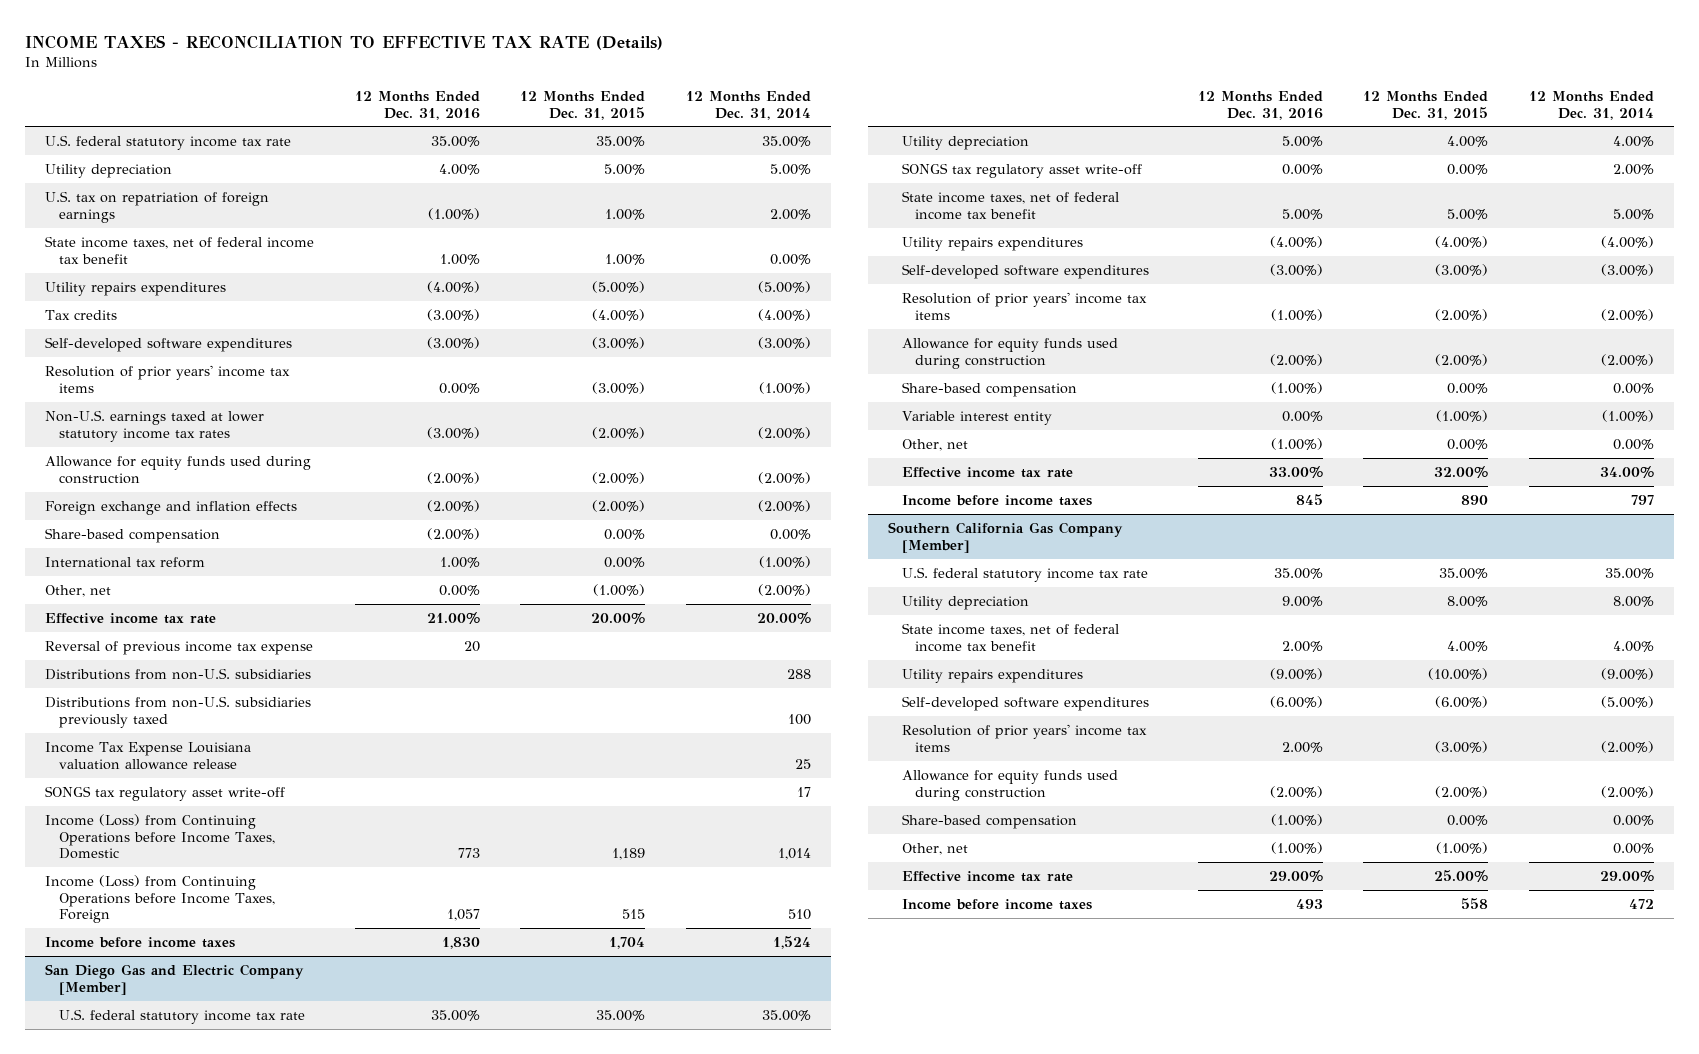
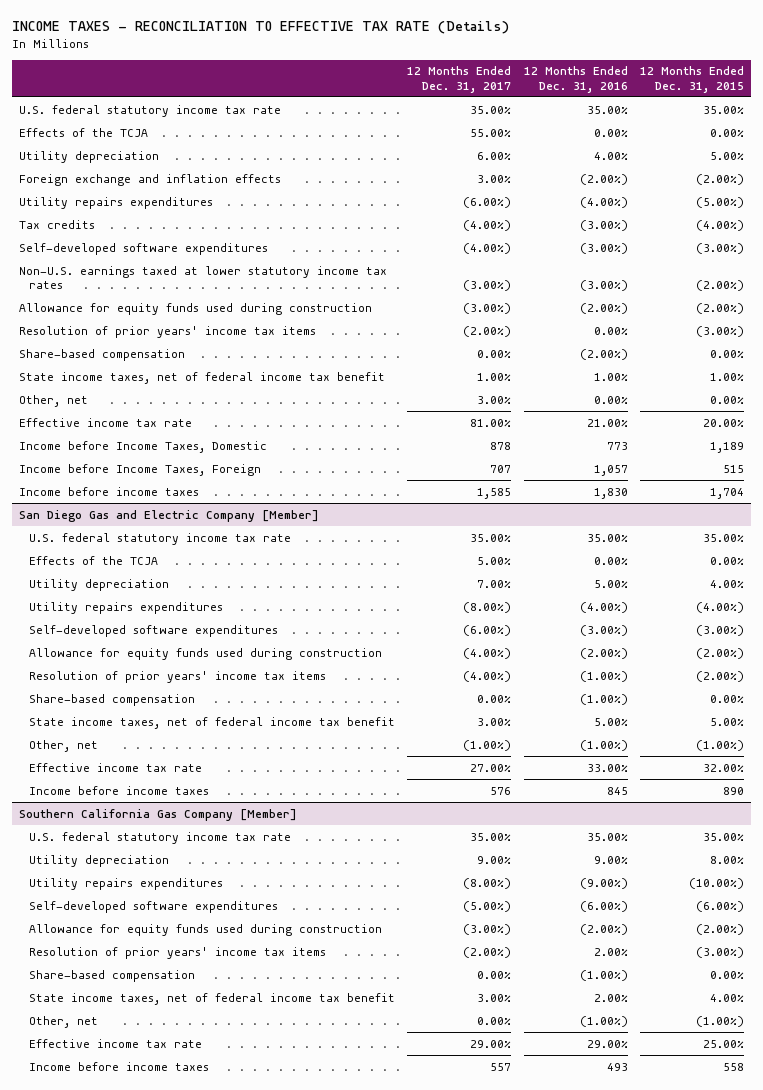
[686,90,812,120] 12 Months Ended Dec. 31, 2014 -> none
none -> [407,66,512,93] 12 Months Ended Dec. 31, 2017
none -> [18,127,148,137] Effects of the TCJA
[45,190,270,223] U.S. tax on repatriation of foreign earnings -> none
[45,500,298,515] Foreign exchange and inflation effects -> [18,173,281,186] Foreign exchange and inflation effects
[45,364,291,393] Resolution of prior years' income tax items -> [18,325,316,338] Resolution of prior years' income tax items
[45,556,206,568] International tax reform -> none
[45,235,315,264] State income taxes, net of federal income tax benefit -> [18,371,385,384] State income taxes, net of federal income tax benefit
[593,583,646,596] (1.00%) -> [710,395,745,404] 0.00%
[45,640,314,655] Reversal of previous income tax expense -> none
[45,667,312,680] Distributions from non-U.S. subsidiaries -> none
[45,695,312,728] Distributions from non-U.S. subsidiaries previously taxed -> none
[45,741,252,770] Income Tax Expense Louisiana valuation allowance release -> none
[45,785,286,801] SONGS tax regulatory asset write-off -> none
[45,813,275,860] Income (Loss) from Continuing Operations before Income Taxes, Domestic -> [18,440,267,453] Income before Income Taxes, Domestic
[45,874,275,924] Income (Loss) from Continuing Operations before Income Taxes, Foreign -> [18,463,261,476] Income before Income Taxes, Foreign
none -> [28,555,158,565] Effects of the TCJA
[901,162,1142,178] SONGS tax regulatory asset write-off -> none
[901,291,1147,320] Resolution of prior years' income tax items -> [28,670,326,683] Resolution of prior years' income tax items
[901,410,1052,425] Variable interest entity -> none
[901,190,1119,220] State income taxes, net of federal income tax benefit -> [28,716,395,729] State income taxes, net of federal income tax benefit
[1447,438,1489,450] 0.00% -> [696,739,745,751] (1.00%)
[901,723,1147,752] Resolution of prior years' income tax items -> [28,946,326,959] Resolution of prior years' income tax items
[901,622,1119,652] State income taxes, net of federal income tax benefit -> [28,992,395,1005] State income taxes, net of federal income tax benefit

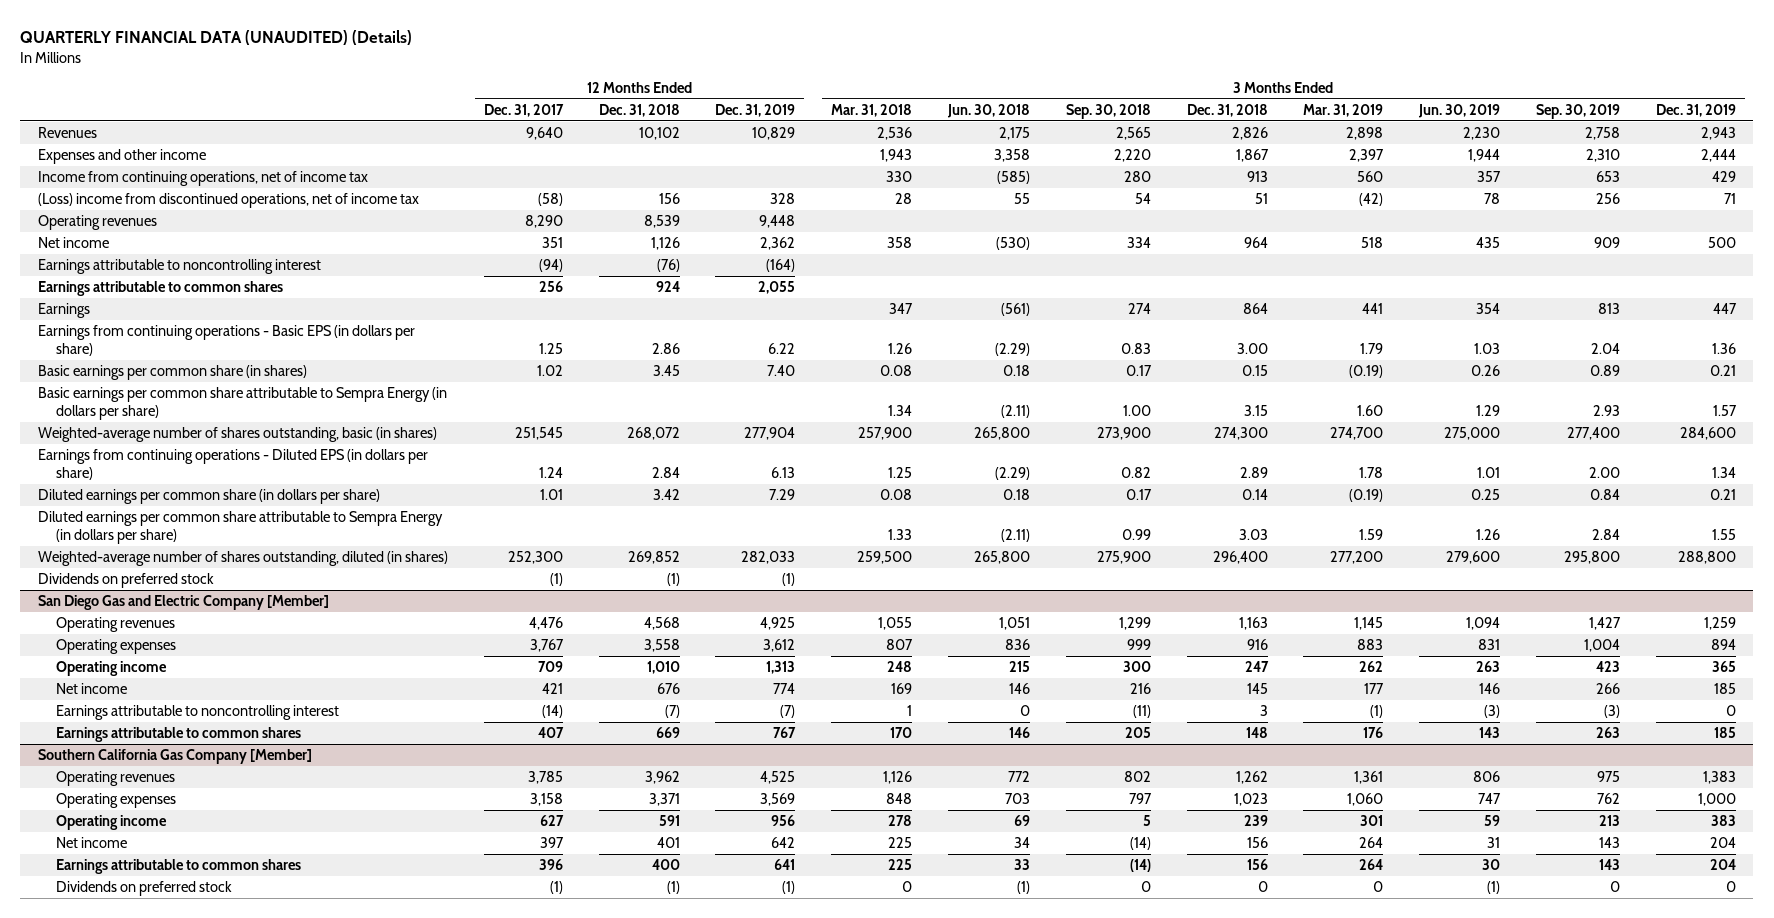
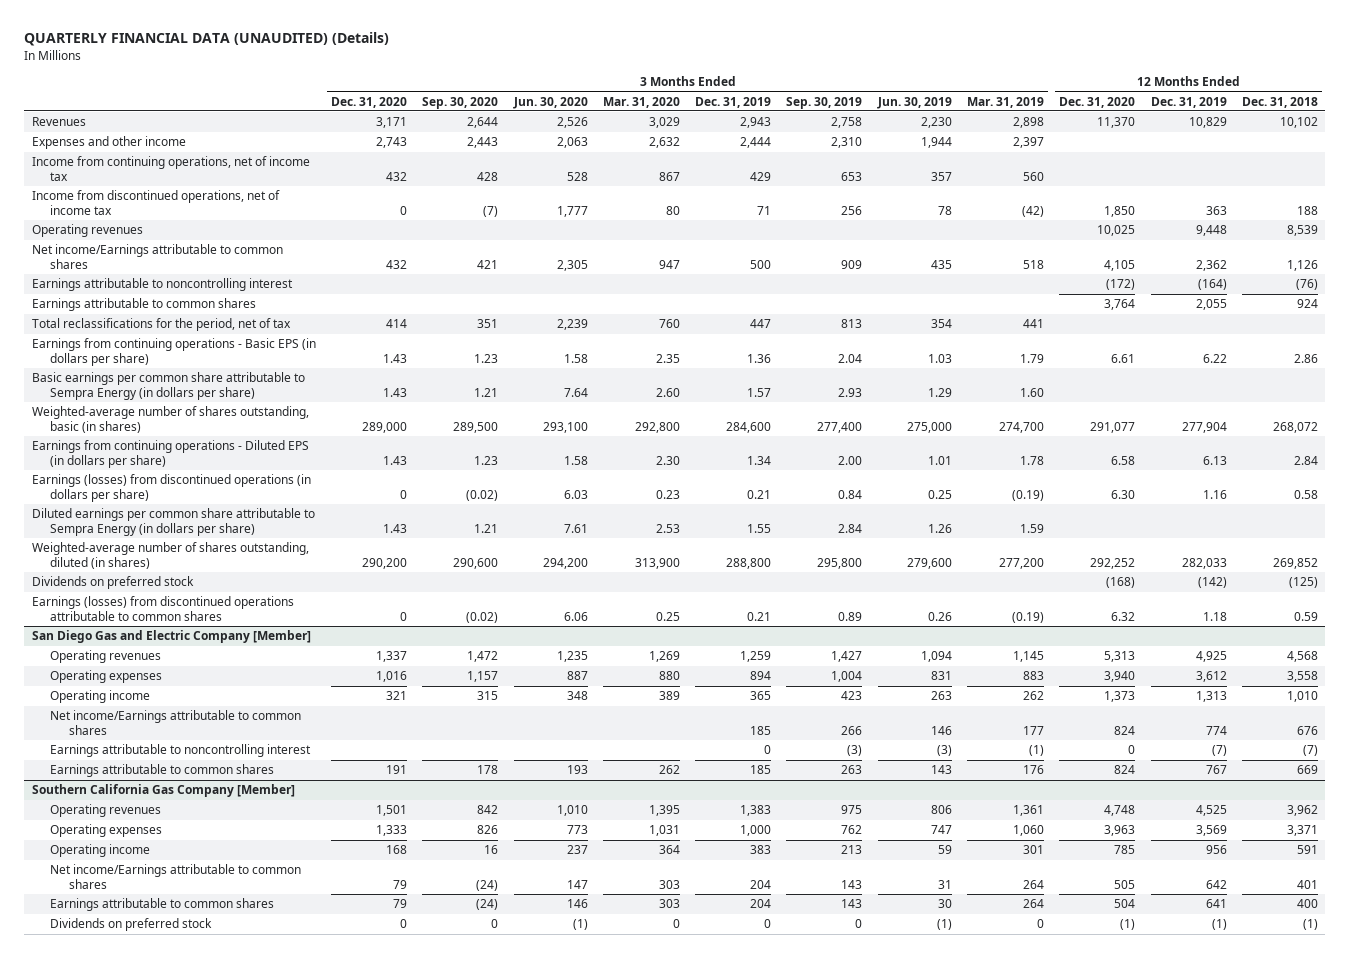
[483,103,564,117] Dec. 31, 2017 -> none
[831,103,913,117] Mar. 31, 2018 -> none
[946,103,1030,118] Jun. 30, 2018 -> none
[1065,103,1151,119] Sep. 30, 2018 -> none
[1186,103,1268,117] Dec. 31, 2018 -> none
none -> [331,96,408,108] Dec. 31, 2020
none -> [422,96,499,109] Sep. 30, 2020
none -> [512,96,588,109] Jun. 30, 2020
none -> [602,96,680,108] Mar. 31, 2020
none -> [1059,96,1136,108] Dec. 31, 2020
[38,192,420,208] (Loss) income from discontinued operations, net of income tax -> [31,190,280,215] Income from discontinued operations, net of income tax
[658,192,680,204] 156 -> [1296,205,1318,215] 188
[770,192,796,204] 328 -> [1205,205,1227,215] 363
[38,236,110,248] Net income -> [31,244,283,269] Net income/Earnings attributable to common shares
[38,302,91,318] Earnings -> [31,318,291,332] Total reclassifications for the period, net of tax
[38,364,308,380] Basic earnings per common share (in shares) -> none
[38,488,381,504] Diluted earnings per common share (in dollars per share) -> none
none -> [31,474,311,502] Earnings (losses) from discontinued operations (in dollars per share)
[666,572,680,586] (1) -> [1288,577,1318,589] (125)
[782,572,796,586] (1) -> [1197,577,1227,589] (142)
none -> [31,596,294,621] Earnings (losses) from discontinued operations attributable to common shares
[56,682,128,694] Net income -> [50,710,302,735] Net income/Earnings attributable to common shares
[56,836,128,848] Net income -> [50,864,302,889] Net income/Earnings attributable to common shares

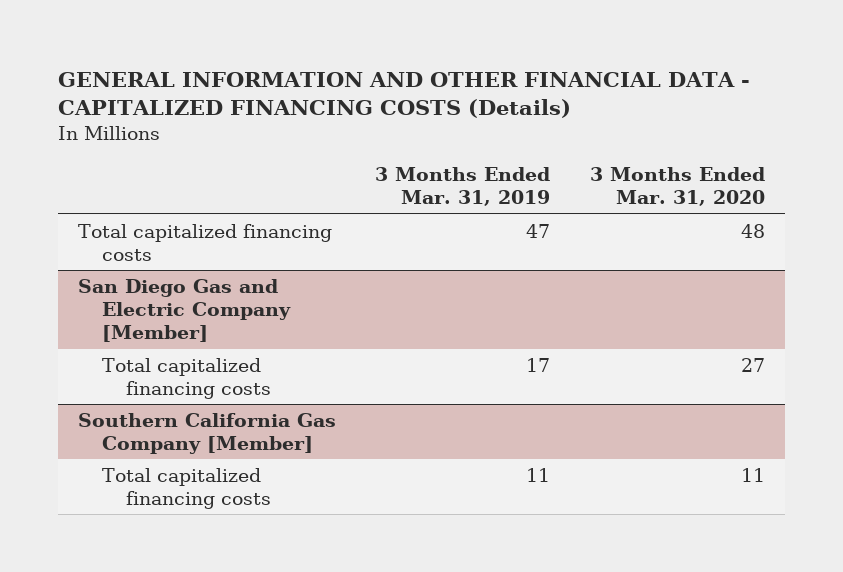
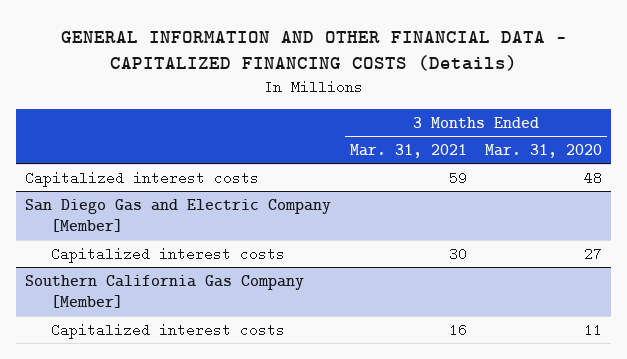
[375,167,551,207] 3 Months Ended Mar. 31, 2019 -> none
none -> [349,144,467,159] Mar. 31, 2021
[77,223,332,261] Total capitalized financing costs -> none
none -> [25,170,260,187] Capitalized interest costs
[101,357,271,399] Total capitalized financing costs -> none
none -> [51,246,286,263] Capitalized interest costs
[101,467,271,509] Total capitalized financing costs -> none
none -> [51,322,286,339] Capitalized interest costs

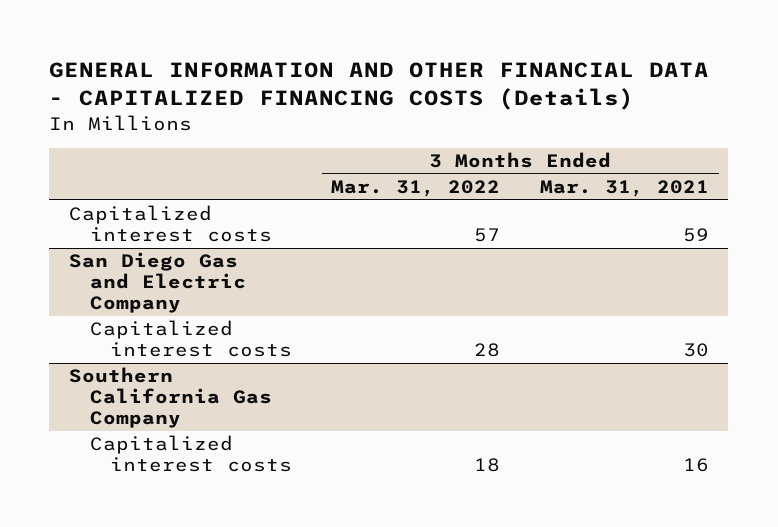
[484,144,602,159] Mar. 31, 2020 -> none
none -> [331,180,501,198] Mar. 31, 2022
[25,198,332,233] San Diego Gas and Electric Company [Member] -> [69,252,246,314] San Diego Gas and Electric Company
[25,274,305,309] Southern California Gas Company [Member] -> [69,367,272,429] Southern California Gas Company

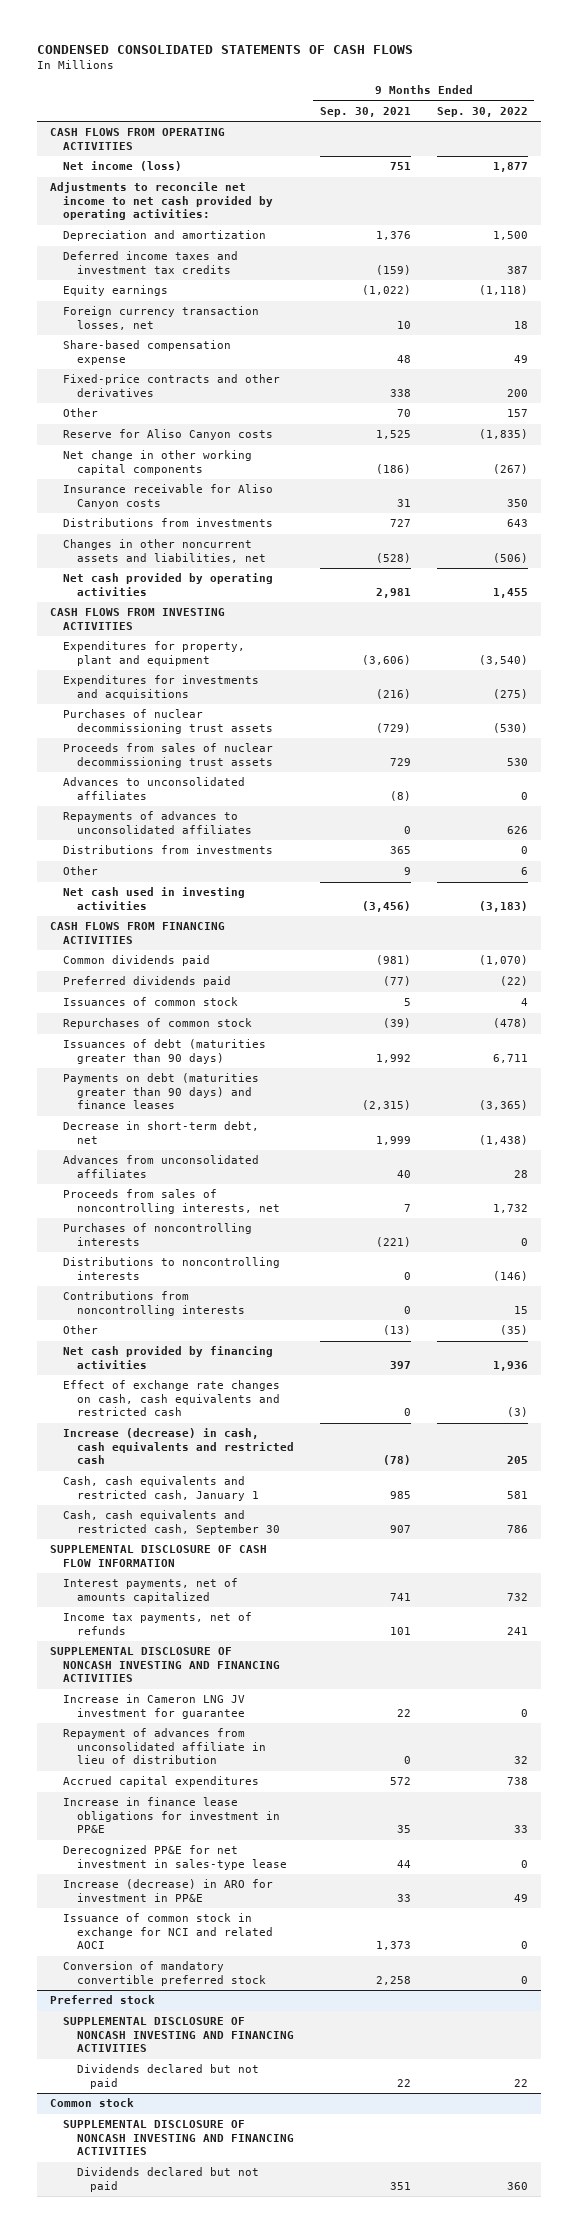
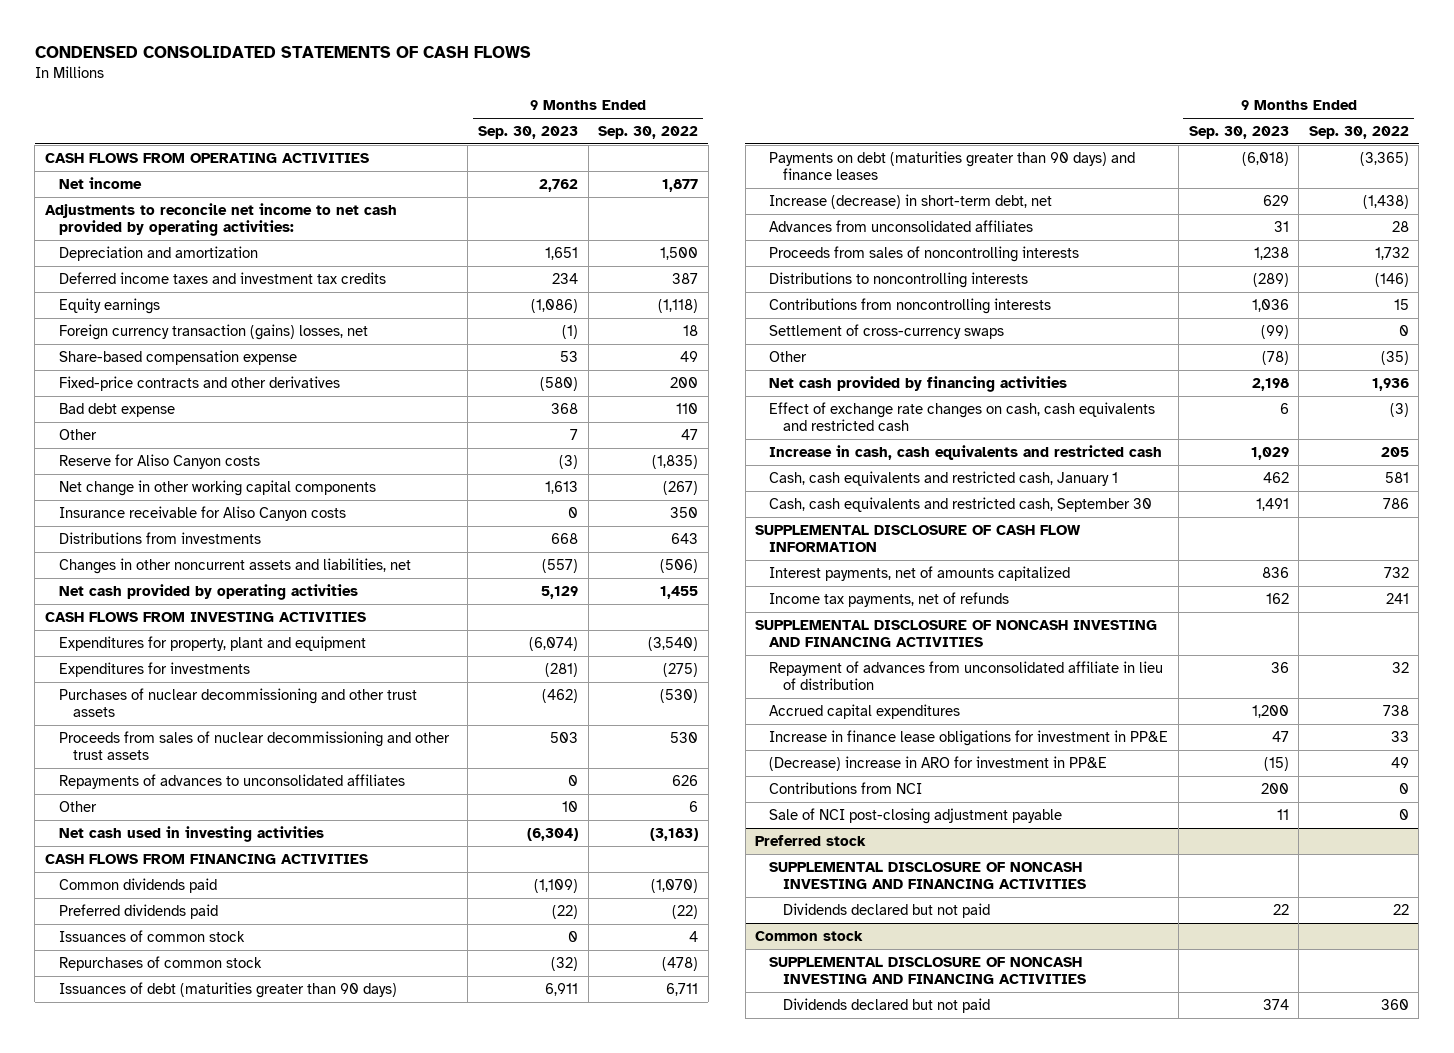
[319,106,411,117] Sep. 30, 2021 -> none
none -> [477,125,578,139] Sep. 30, 2023
[63,161,183,172] Net income (loss) -> [58,176,142,189] Net income
[63,306,260,330] Foreign currency transaction losses, net -> [58,323,368,340] Foreign currency transaction (gains) losses, net
none -> [58,402,175,417] Bad debt expense
[506,409,528,418] 157 -> [681,428,699,440] 47
[63,777,246,800] Advances to unconsolidated affiliates -> none
[63,675,260,700] Expenditures for investments and acquisitions -> [58,661,250,677] Expenditures for investments
[63,709,273,734] Purchases of nuclear decommissioning trust assets -> [58,687,417,717] Purchases of nuclear decommissioning and other trust assets
[63,743,274,768] Proceeds from sales of nuclear decommissioning trust assets -> [58,730,450,760] Proceeds from sales of nuclear decommissioning and other trust assets
[63,845,274,855] Distributions from investments -> none
[63,1121,260,1144] Decrease in short-term debt, net -> [769,193,1053,209] Increase (decrease) in short-term debt, net
[63,1223,253,1246] Purchases of noncontrolling interests -> none
[63,1189,280,1214] Proceeds from sales of noncontrolling interests, net -> [769,245,1080,262] Proceeds from sales of noncontrolling interests
none -> [769,323,1005,339] Settlement of cross-currency swaps
[63,1428,294,1465] Increase (decrease) in cash, cash equivalents and restricted cash -> [769,444,1163,460] Increase in cash, cash equivalents and restricted cash
[63,1694,246,1719] Increase in Cameron LNG JV investment for guarantee -> none
[63,1845,287,1870] Derecognized PP&E for net investment in sales-type lease -> none
[63,1913,273,1950] Issuance of common stock in exchange for NCI and related AOCI -> none
[63,1961,266,1986] Conversion of mandatory convertible preferred stock -> none
[63,1879,274,1902] Increase (decrease) in ARO for investment in PP&E -> [769,755,1108,771] (Decrease) increase in ARO for investment in PP&E
none -> [769,781,923,794] Contributions from NCI
none -> [769,807,1063,824] Sale of NCI post-closing adjustment payable

